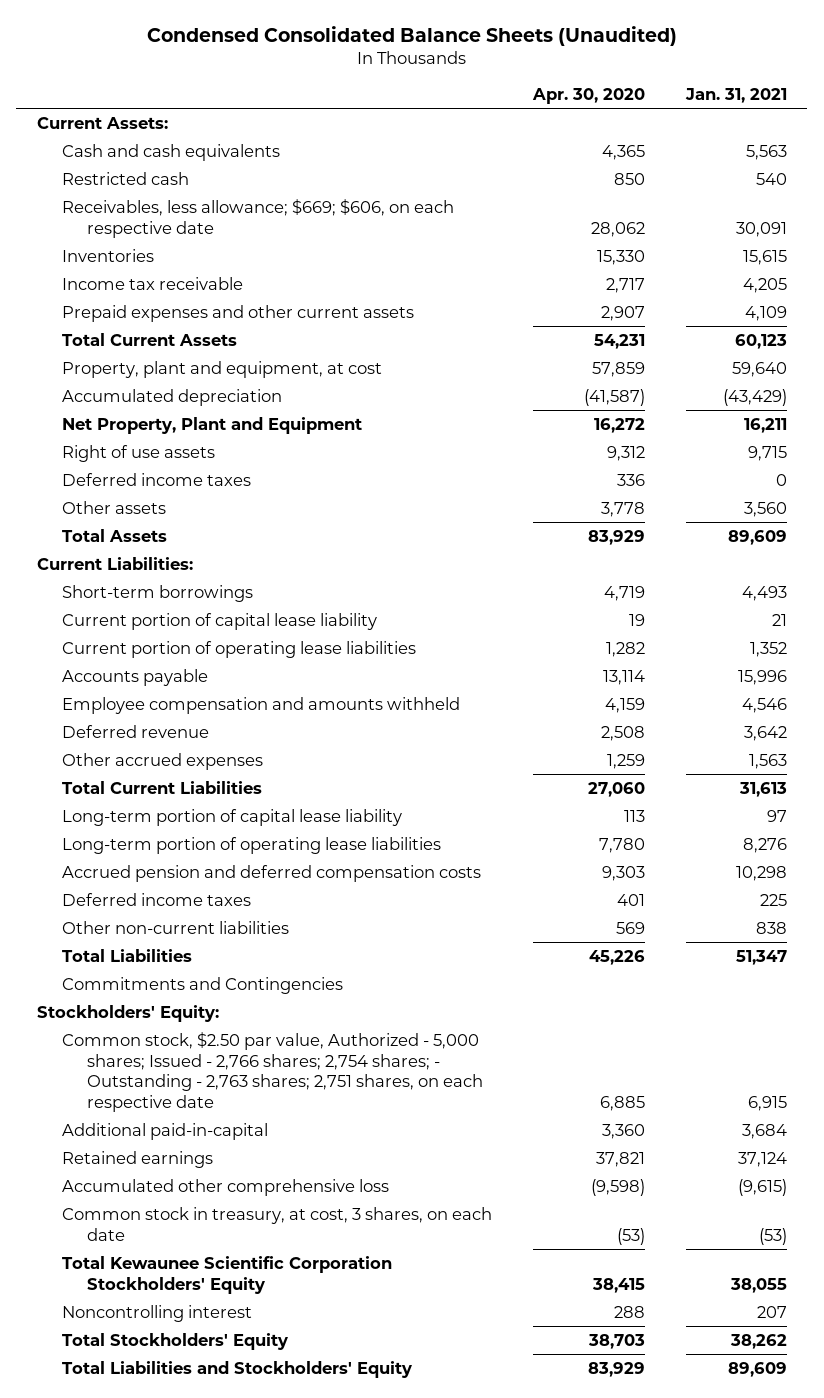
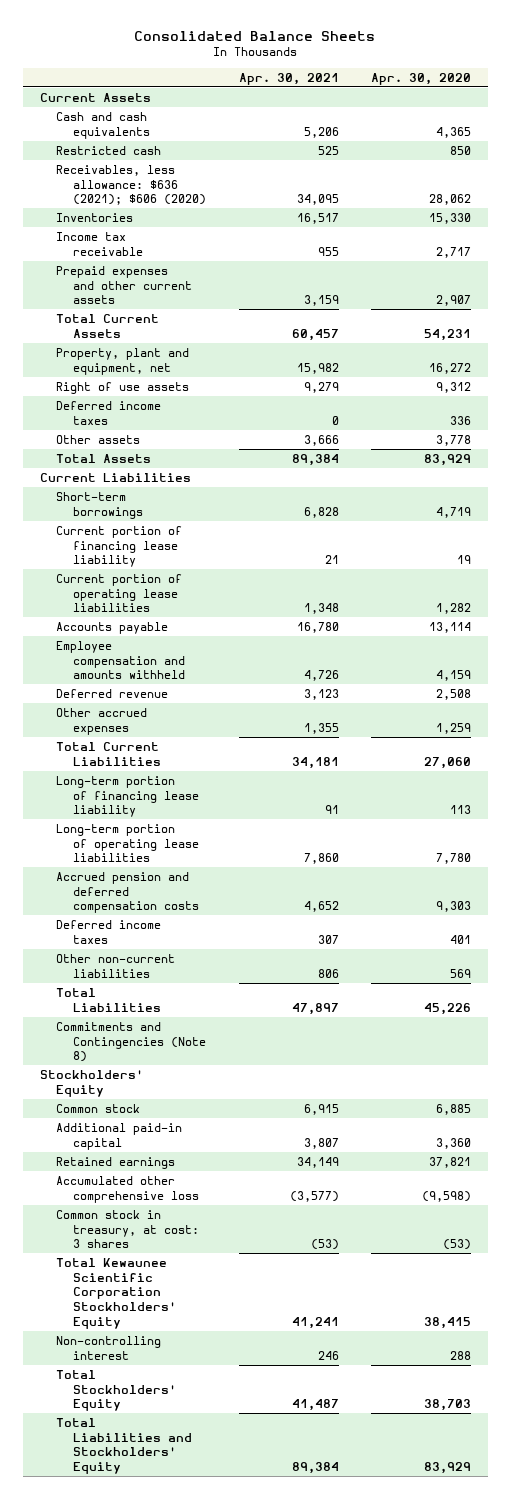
[146,26,677,47] Condensed Consolidated Balance Sheets (Unaudited) -> [134,31,376,42] Consolidated Balance Sheets
[684,88,787,104] Jan. 31, 2021 -> none
none -> [238,72,339,85] Apr. 30, 2021
[36,116,168,129] Current Assets: -> [39,92,151,102] Current Assets
[61,198,454,238] Receivables, less allowance; $669; $606, on each respective date -> [56,164,206,206] Receivables, less allowance: $636 (2021); $606 (2020)
[61,360,382,378] Property, plant and equipment, at cost -> none
[61,388,282,406] Accumulated depreciation -> none
[61,416,362,434] Net Property, Plant and Equipment -> [56,347,190,375] Property, plant and equipment, net
[36,556,193,570] Current Liabilities: -> [39,472,191,482] Current Liabilities
[61,612,377,630] Current portion of capital lease liability -> [56,525,183,568] Current portion of financing lease liability
[61,808,402,826] Long-term portion of capital lease liability -> [56,775,199,818] Long-term portion of financing lease liability
[61,976,343,994] Commitments and Contingencies -> [56,1021,206,1063] Commitments and Contingencies (Note 8)
[36,1004,219,1022] Stockholders' Equity: -> [39,1069,143,1097] Stockholders' Equity
[61,1031,483,1113] Common stock, $2.50 par value, Authorized - 5,000 shares; Issued - 2,766 shares; 2,754 shares; - Outstanding - 2,763 shares; 2,751 shares, on each respective date -> [56,1103,141,1113] Common stock
[61,1122,268,1140] Additional paid-in-capital -> [56,1122,183,1150] Additional paid-in capital
[61,1206,492,1241] Common stock in treasury, at cost, 3 shares, on each date -> [56,1209,199,1249] Common stock in treasury, at cost: 3 shares
[61,1304,252,1322] Noncontrolling interest -> [56,1335,162,1360] Non-controlling interest

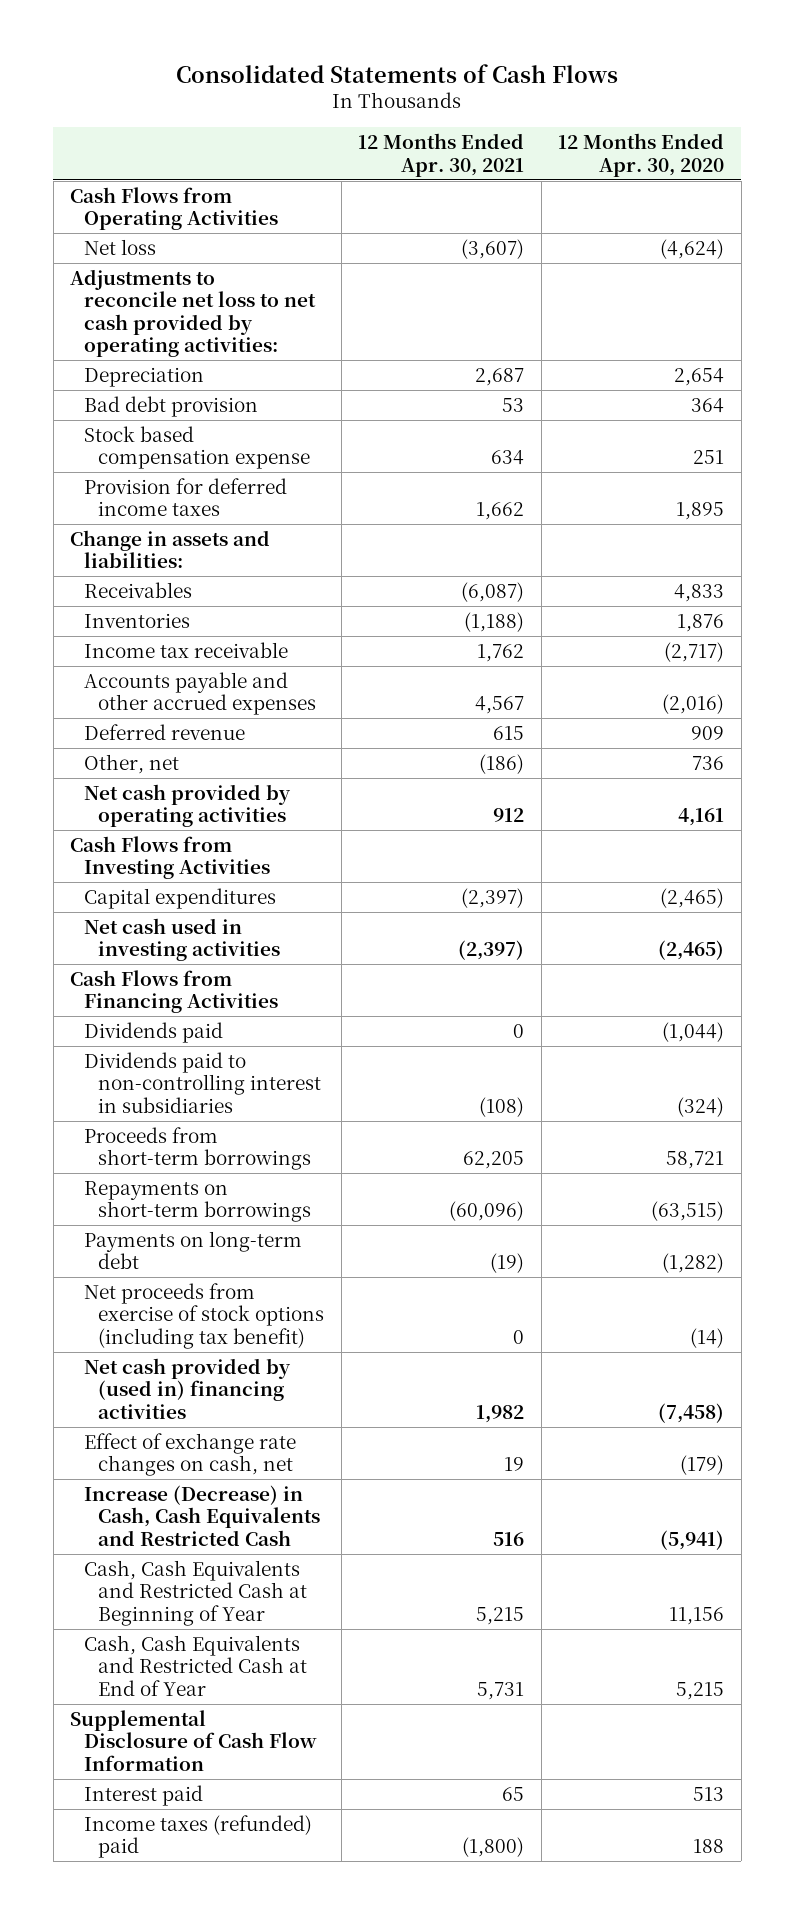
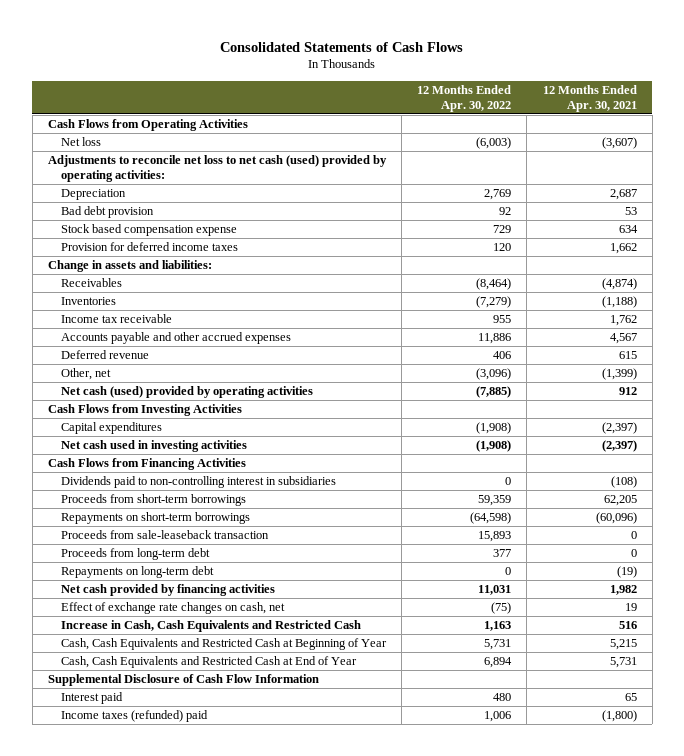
[558,133,725,177] 12 Months Ended Apr. 30, 2020 -> none
none -> [417,84,512,112] 12 Months Ended Apr. 30, 2022
[70,268,317,358] Adjustments to reconcile net loss to net cash provided by operating activities: -> [47,155,387,182] Adjustments to reconcile net loss to net cash (used) provided by operating activities:
[461,581,525,602] (6,087) -> [601,278,637,291] (4,874)
[479,753,525,774] (186) -> [601,368,637,381] (1,399)
[84,783,292,828] Net cash provided by operating activities -> [61,386,314,399] Net cash (used) provided by operating activities
[84,1021,224,1043] Dividends paid -> none
[84,1282,324,1349] Net proceeds from exercise of stock options (including tax benefit) -> none
none -> [61,530,270,540] Proceeds from sale-leaseback transaction
none -> [61,548,211,561] Proceeds from long-term debt
[84,1230,303,1270] Payments on long-term debt -> [61,566,215,579] Repayments on long-term debt
[84,1357,292,1419] Net cash provided by (used in) financing activities -> [61,584,276,597] Net cash provided by financing activities
[84,1484,320,1546] Increase (Decrease) in Cash, Cash Equivalents and Restricted Cash -> [61,620,362,633] Increase in Cash, Cash Equivalents and Restricted Cash

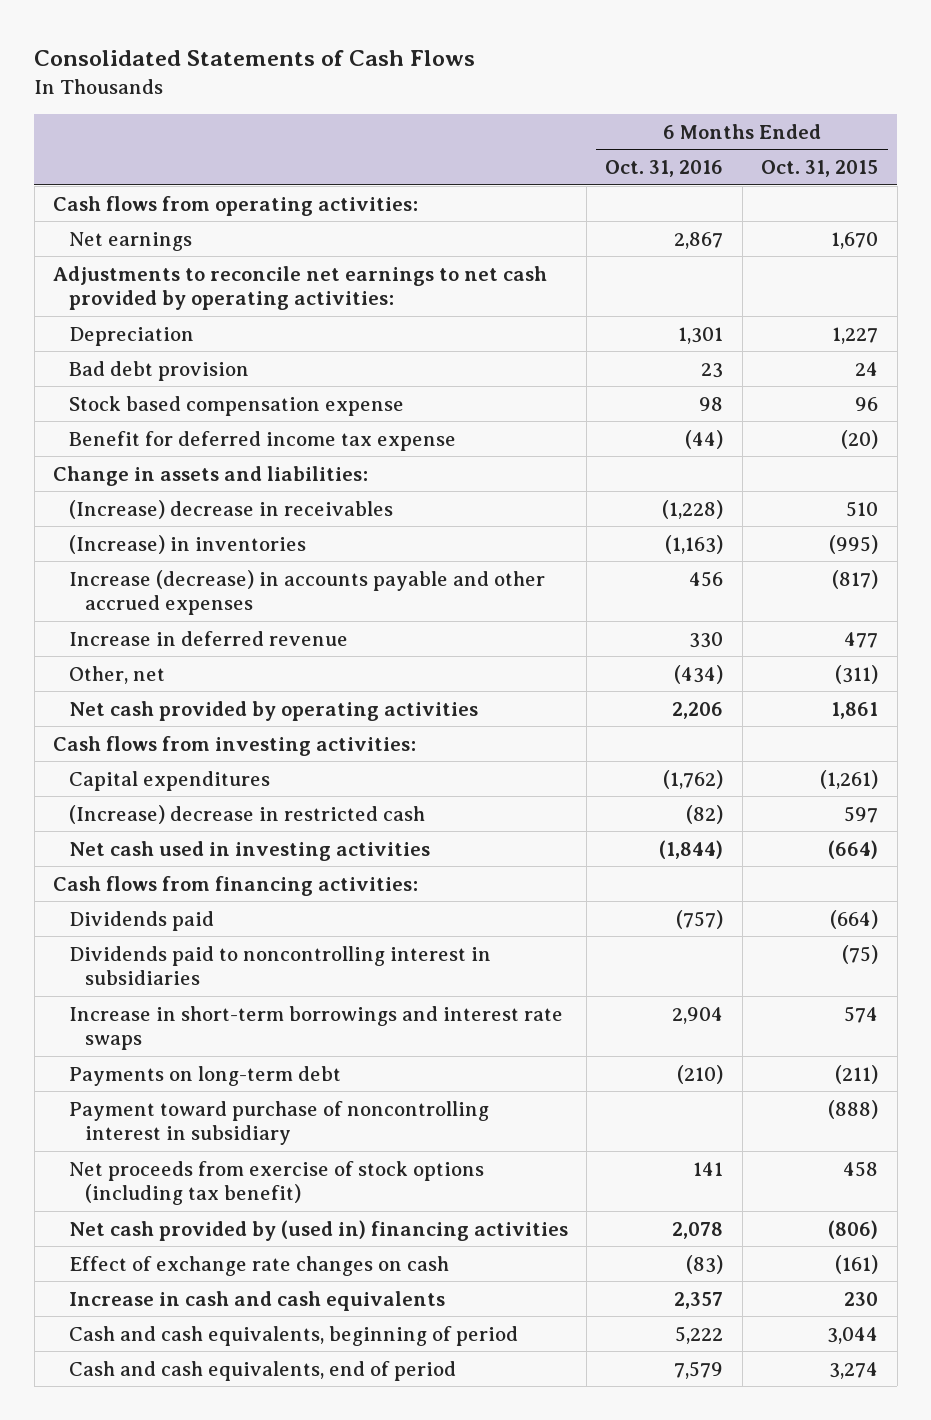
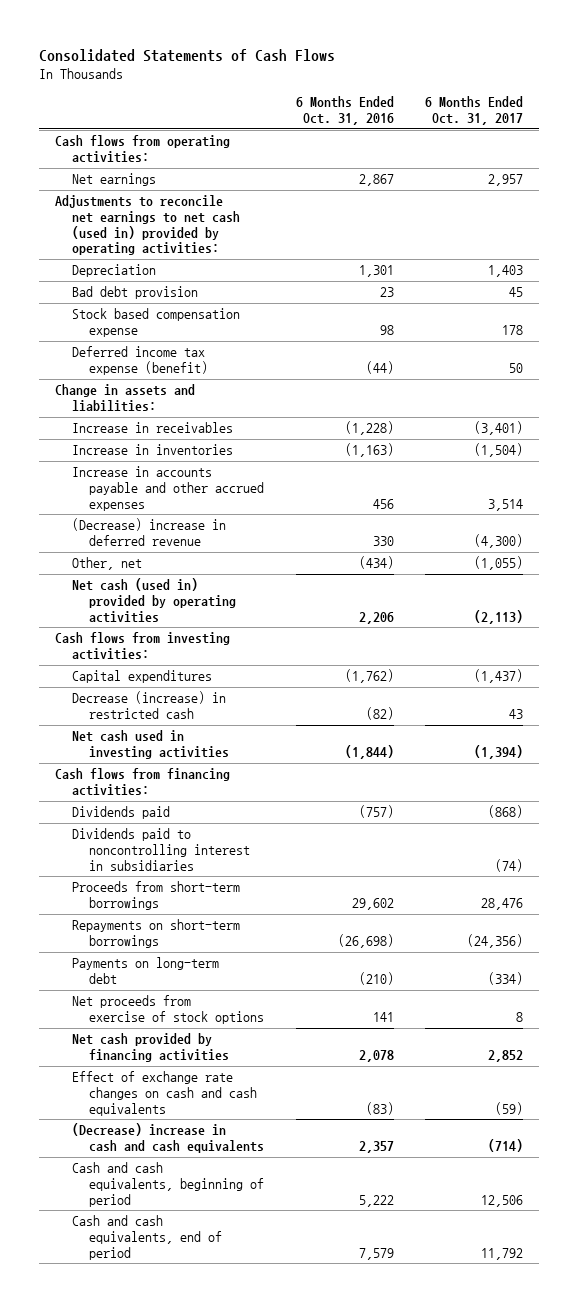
[761,160,879,178] Oct. 31, 2015 -> none
none -> [425,96,524,126] 6 Months Ended Oct. 31, 2017
[52,265,547,311] Adjustments to reconcile net earnings to net cash provided by operating activities: -> [54,195,240,256] Adjustments to reconcile net earnings to net cash (used in) provided by operating activities:
[68,430,456,451] Benefit for deferred income tax expense -> [71,346,208,375] Deferred income tax expense (benefit)
[68,499,393,519] (Increase) decrease in receivables -> [71,422,233,434] Increase in receivables
[68,534,306,554] (Increase) in inventories -> [71,444,233,456] Increase in inventories
[68,569,545,616] Increase (decrease) in accounts payable and other accrued expenses -> [71,466,264,511] Increase in accounts payable and other accrued expenses
[68,630,348,646] Increase in deferred revenue -> [71,518,226,546] (Decrease) increase in deferred revenue
[68,700,478,721] Net cash provided by operating activities -> [71,578,236,623] Net cash (used in) provided by operating activities
[68,804,425,824] (Increase) decrease in restricted cash -> [71,691,226,719] Decrease (increase) in restricted cash
[68,1005,563,1051] Increase in short-term borrowings and interest rate swaps -> none
none -> [71,881,240,910] Proceeds from short-term borrowings
none -> [71,919,240,948] Repayments on short-term borrowings
[68,1100,489,1146] Payment toward purchase of noncontrolling interest in subsidiary -> none
[68,1160,484,1206] Net proceeds from exercise of stock options (including tax benefit) -> [71,995,264,1024] Net proceeds from exercise of stock options
[68,1219,568,1241] Net cash provided by (used in) financing activities -> [71,1033,229,1062] Net cash provided by financing activities
[68,1255,449,1276] Effect of exchange rate changes on cash -> [71,1071,257,1116] Effect of exchange rate changes on cash and cash equivalents
[68,1290,445,1311] Increase in cash and cash equivalents -> [71,1123,264,1153] (Decrease) increase in cash and cash equivalents

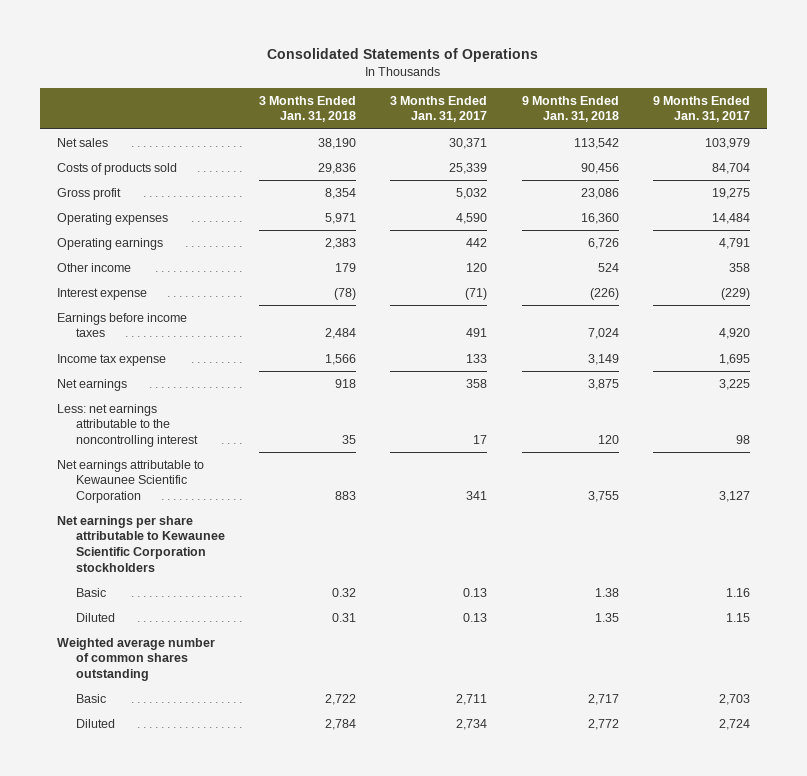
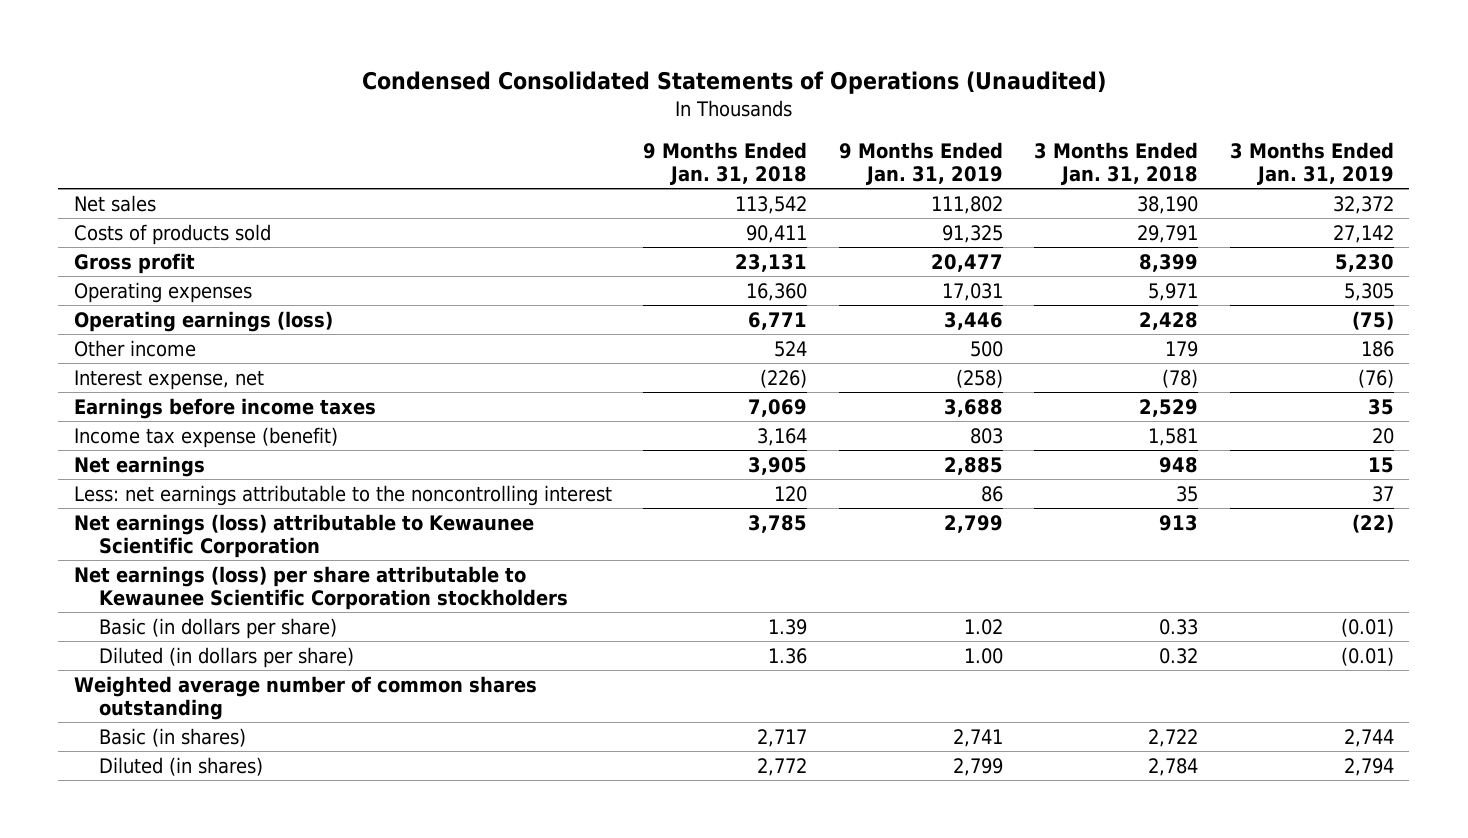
[267,48,539,63] Consolidated Statements of Operations -> [361,71,1106,95] Condensed Consolidated Statements of Operations (Unaudited)
[390,95,488,123] 3 Months Ended Jan. 31, 2017 -> none
[652,95,750,123] 9 Months Ended Jan. 31, 2017 -> none
none -> [838,142,1003,186] 9 Months Ended Jan. 31, 2019
none -> [1229,142,1394,186] 3 Months Ended Jan. 31, 2019
[318,162,357,174] 29,836 -> [1137,224,1199,243] 29,791
[580,162,619,174] 90,456 -> [746,224,808,243] 90,411
[325,187,357,199] 8,354 -> [1139,253,1199,272] 8,399
[580,187,619,199] 23,086 -> [735,253,808,272] 23,131
[56,237,163,250] Operating earnings -> [74,310,334,332] Operating earnings (loss)
[325,237,357,249] 2,383 -> [1139,311,1199,330] 2,428
[587,237,619,249] 6,726 -> [748,311,808,330] 6,771
[56,287,147,300] Interest expense -> [74,369,265,390] Interest expense, net
[325,328,357,340] 2,484 -> [1139,398,1199,417] 2,529
[587,328,619,340] 7,024 -> [748,398,808,417] 7,069
[56,353,166,366] Income tax expense -> [74,426,339,448] Income tax expense (benefit)
[325,353,357,365] 1,566 -> [1148,427,1199,446] 1,581
[587,353,619,365] 3,149 -> [757,427,808,446] 3,164
[335,378,357,388] 918 -> [1159,456,1199,473] 948
[587,378,619,390] 3,875 -> [748,456,808,475] 3,905
[56,459,204,504] Net earnings attributable to Kewaunee Scientific Corporation -> [74,513,535,558] Net earnings (loss) attributable to Kewaunee Scientific Corporation
[335,491,357,501] 883 -> [1159,514,1199,531] 913
[587,491,619,503] 3,755 -> [748,514,808,533] 3,785
[56,515,226,572] Net earnings per share attributable to Kewaunee Scientific Corporation stockholders -> [74,565,569,610] Net earnings (loss) per share attributable to Kewaunee Scientific Corporation stockholders
[76,587,107,597] Basic -> [99,617,338,639] Basic (in dollars per share)
[332,587,357,597] 0.32 -> [1159,618,1199,635] 0.33
[594,587,619,597] 1.38 -> [768,618,808,635] 1.39
[76,612,116,622] Diluted -> [99,646,355,668] Diluted (in dollars per share)
[332,612,357,622] 0.31 -> [1159,647,1199,664] 0.32
[594,612,619,622] 1.35 -> [768,647,808,664] 1.36
[76,693,107,703] Basic -> [99,727,247,747] Basic (in shares)
[76,718,116,728] Diluted -> [99,756,264,776] Diluted (in shares)

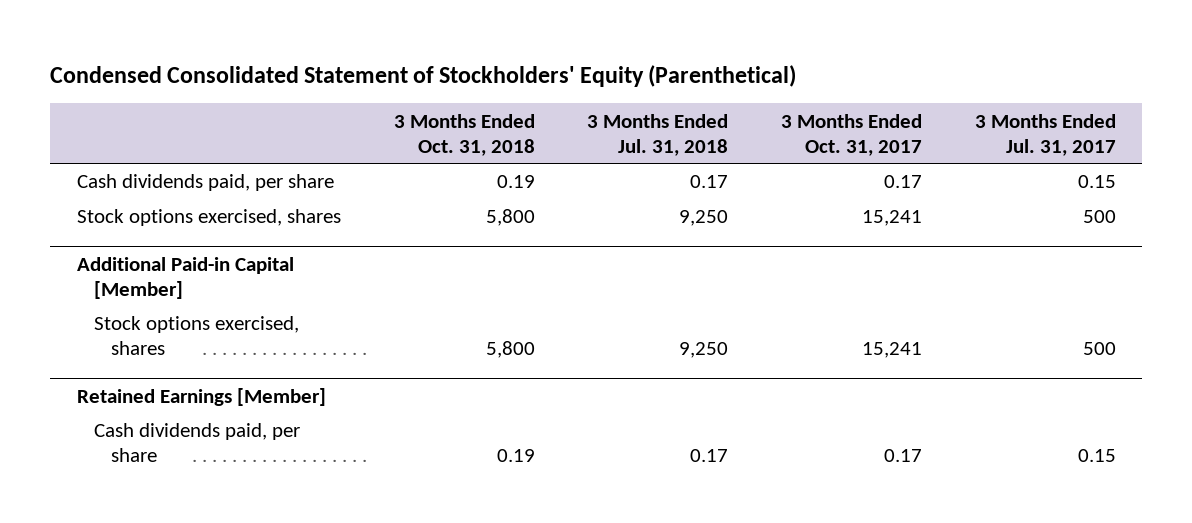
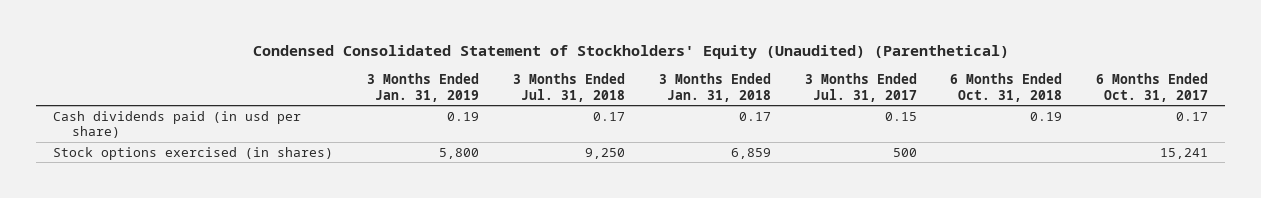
[50,64,797,87] Condensed Consolidated Statement of Stockholders' Equity (Parenthetical) -> [252,45,1009,60] Condensed Consolidated Statement of Stockholders' Equity (Unaudited) (Parenthetical)
[393,113,535,156] 3 Months Ended Oct. 31, 2018 -> none
[780,113,922,156] 3 Months Ended Oct. 31, 2017 -> none
none -> [366,73,479,102] 3 Months Ended Jan. 31, 2019
none -> [658,73,771,102] 3 Months Ended Jan. 31, 2018
none -> [950,73,1063,102] 6 Months Ended Oct. 31, 2018
none -> [1096,73,1209,102] 6 Months Ended Oct. 31, 2017
[76,256,294,299] Additional Paid-in Capital [Member] -> none
[94,316,300,356] Stock options exercised, shares -> none
[76,387,326,406] Retained Earnings [Member] -> none
[94,423,301,463] Cash dividends paid, per share -> none
[76,174,334,192] Cash dividends paid, per share -> [53,110,302,139] Cash dividends paid (in usd per share)
[76,209,341,227] Stock options exercised, shares -> [53,146,334,160] Stock options exercised (in shares)

